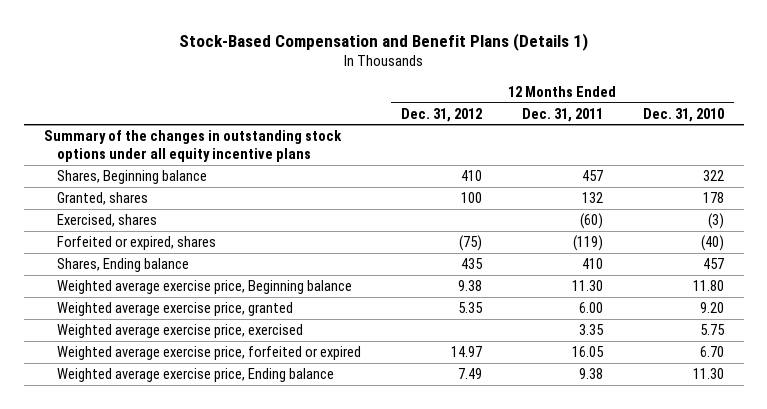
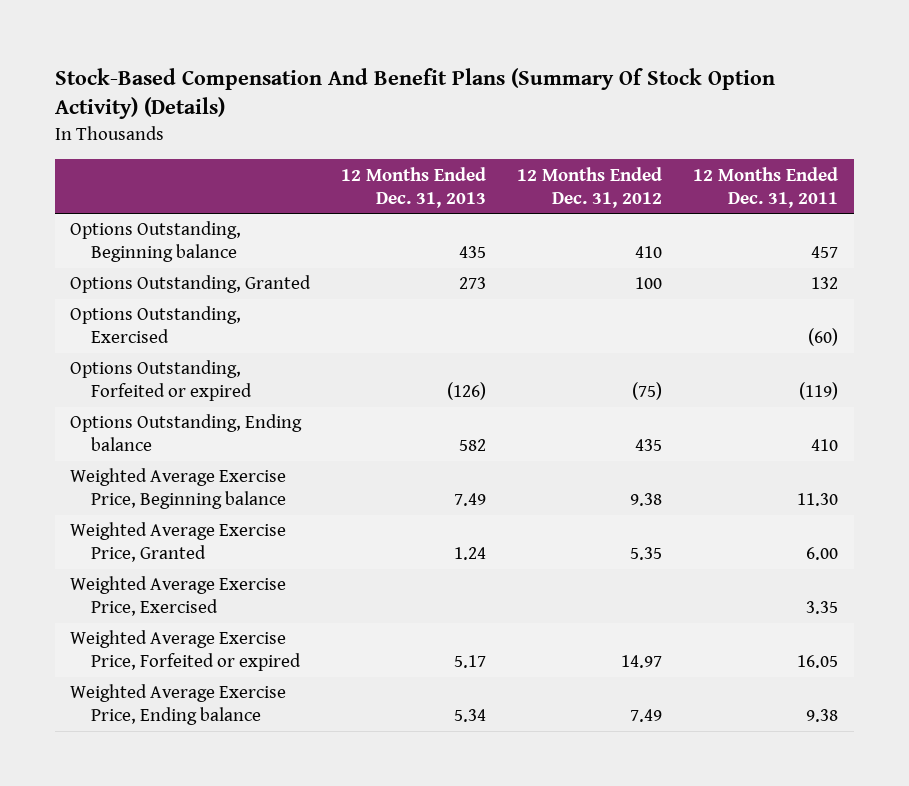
[178,32,588,51] Stock-Based Compensation and Benefit Plans (Details 1) -> [54,67,775,120] Stock-Based Compensation And Benefit Plans (Summary Of Stock Option Activity) (Details)
[642,107,724,122] Dec. 31, 2010 -> none
none -> [341,166,487,208] 12 Months Ended Dec. 31, 2013
[43,129,342,162] Summary of the changes in outstanding stock options under all equity incentive plans -> none
[57,169,208,184] Shares, Beginning balance -> [70,221,242,263] Options Outstanding, Beginning balance
[57,191,149,205] Granted, shares -> [70,275,312,294] Options Outstanding, Granted
[57,213,158,227] Exercised, shares -> [70,306,242,344] Options Outstanding, Exercised
[57,235,217,250] Forfeited or expired, shares -> [70,360,252,402] Options Outstanding, Forfeited or expired
[57,257,190,272] Shares, Ending balance -> [70,414,303,452] Options Outstanding, Ending balance
[57,279,353,294] Weighted average exercise price, Beginning balance -> [70,468,287,510] Weighted Average Exercise Price, Beginning balance
[57,301,294,316] Weighted average exercise price, granted -> [70,522,287,563] Weighted Average Exercise Price, Granted
[57,323,304,338] Weighted average exercise price, exercised -> [70,576,287,617] Weighted Average Exercise Price, Exercised
[57,345,362,360] Weighted average exercise price, forfeited or expired -> [70,630,301,672] Weighted Average Exercise Price, Forfeited or expired
[57,367,335,382] Weighted average exercise price, Ending balance -> [70,684,287,726] Weighted Average Exercise Price, Ending balance

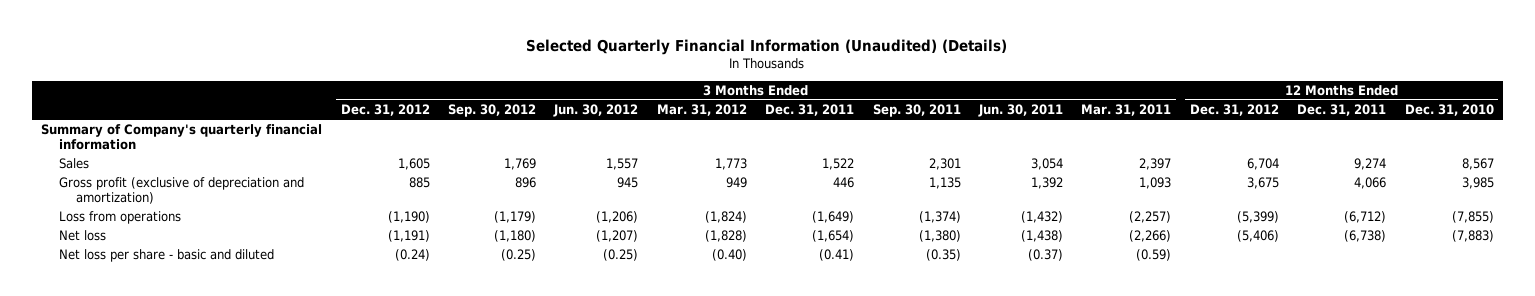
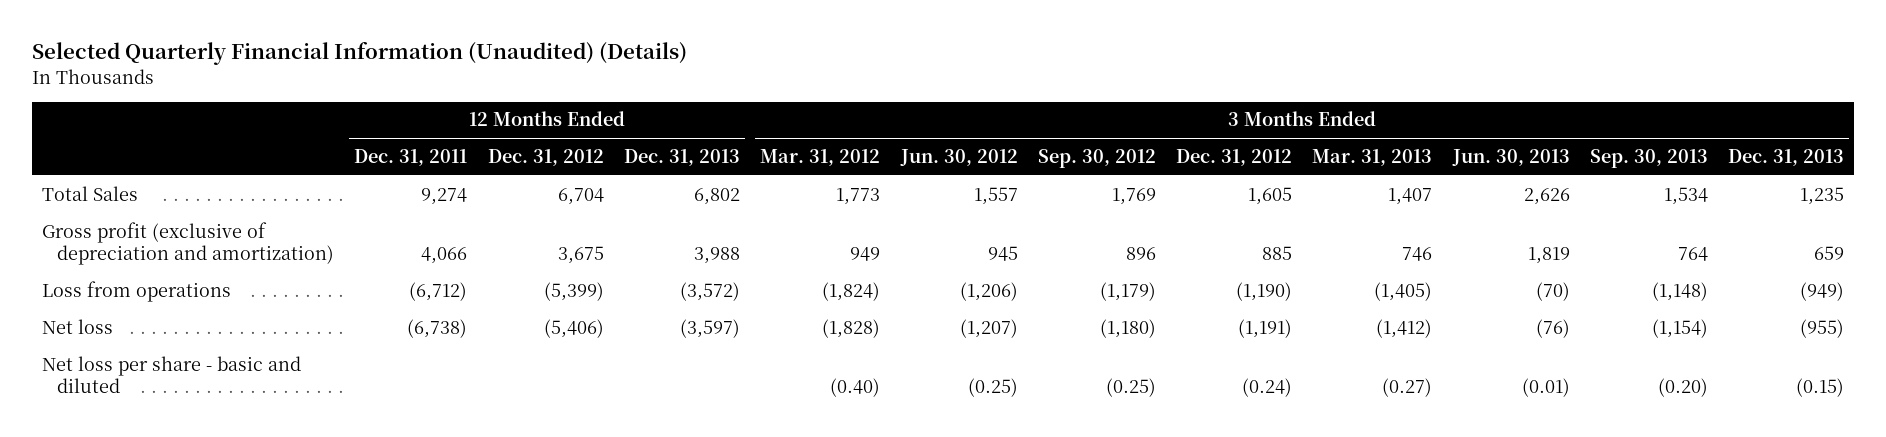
[765,103,855,116] Dec. 31, 2011 -> none
[872,103,961,117] Sep. 30, 2011 -> none
[978,103,1064,117] Jun. 30, 2011 -> none
[1081,103,1172,116] Mar. 31, 2011 -> none
[1404,103,1494,116] Dec. 31, 2010 -> none
none -> [623,148,740,166] Dec. 31, 2013
none -> [1312,148,1433,166] Mar. 31, 2013
none -> [1451,148,1570,166] Jun. 30, 2013
none -> [1590,148,1709,168] Sep. 30, 2013
none -> [1728,148,1845,166] Dec. 31, 2013
[41,124,323,150] Summary of Company's quarterly financial information -> none
[58,158,89,170] Sales -> [41,185,138,201] Total Sales

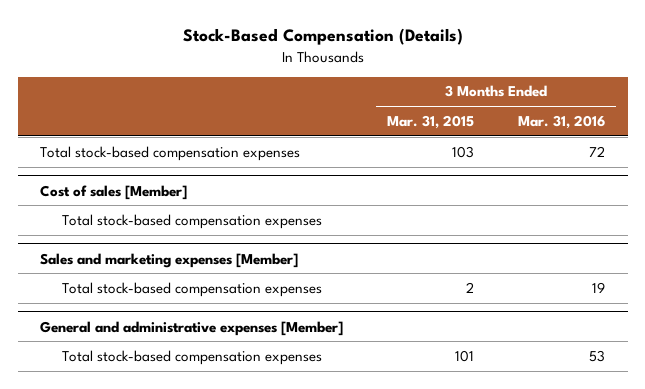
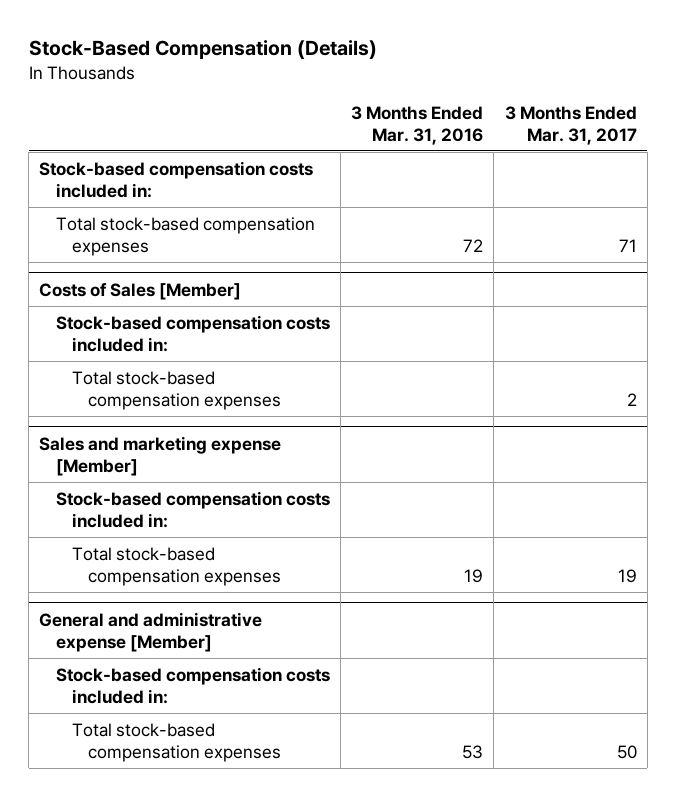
[387,114,475,129] Mar. 31, 2015 -> none
none -> [504,105,637,145] 3 Months Ended Mar. 31, 2017
none -> [39,160,314,198] Stock-based compensation costs included in:
[39,184,187,200] Cost of sales [Member] -> [39,282,242,300] Costs of Sales [Member]
none -> [55,314,330,352] Stock-based compensation costs included in:
[39,252,298,268] Sales and marketing expenses [Member] -> [39,435,282,476] Sales and marketing expense [Member]
none -> [55,490,330,528] Stock-based compensation costs included in:
[39,320,343,336] General and administrative expenses [Member] -> [39,611,263,652] General and administrative expense [Member]
none -> [55,666,330,704] Stock-based compensation costs included in:

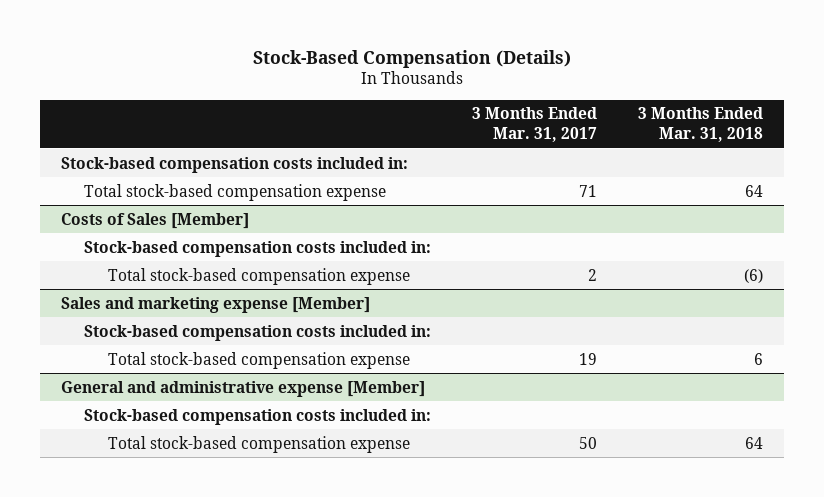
[351,105,484,145] 3 Months Ended Mar. 31, 2016 -> none
none -> [638,107,764,143] 3 Months Ended Mar. 31, 2018
[55,216,315,256] Total stock-based compensation expenses -> [84,183,387,201] Total stock-based compensation expense
[71,370,282,410] Total stock-based compensation expenses -> [108,267,411,285] Total stock-based compensation expense
[71,546,282,586] Total stock-based compensation expenses -> [108,351,411,369] Total stock-based compensation expense
[71,722,282,762] Total stock-based compensation expenses -> [108,435,411,453] Total stock-based compensation expense

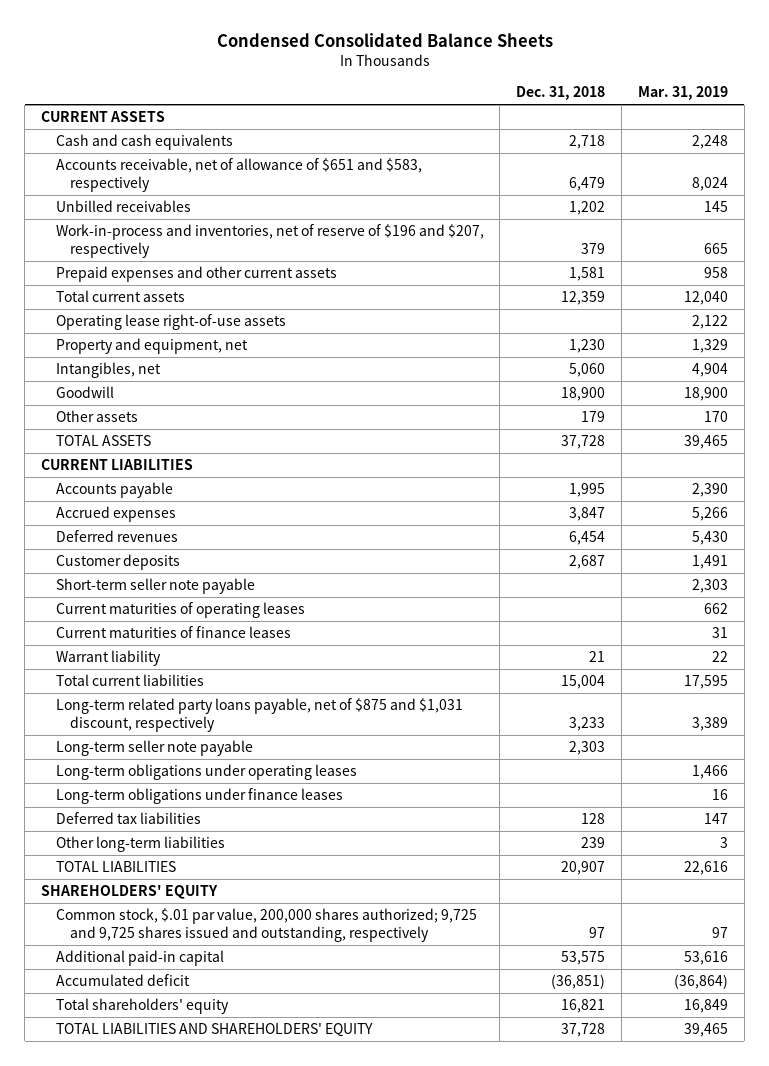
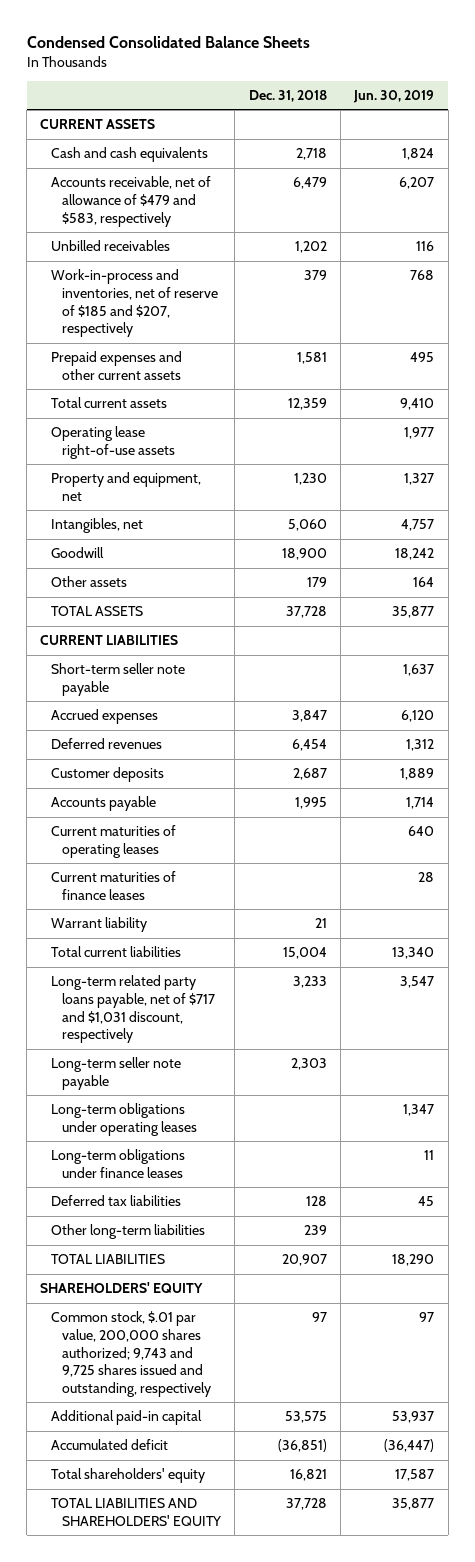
[638,86,729,101] Mar. 31, 2019 -> none
none -> [353,89,435,103] Jun. 30, 2019
[55,158,422,192] Accounts receivable, net of allowance of $651 and $583, respectively -> [51,176,212,227] Accounts receivable, net of allowance of $479 and $583, respectively
[55,224,484,258] Work-in-process and inventories, net of reserve of $196 and $207, respectively -> [51,269,218,338] Work-in-process and inventories, net of reserve of $185 and $207, respectively
[55,578,255,595] Short-term seller note payable -> [51,663,186,696] Short-term seller note payable
[55,482,173,499] Accounts payable -> [51,796,157,812] Accounts payable
[55,698,463,732] Long-term related party loans payable, net of $875 and $1,031 discount, respectively -> [51,975,215,1044] Long-term related party loans payable, net of $717 and $1,031 discount, respectively
[55,908,477,942] Common stock, $.01 par value, 200,000 shares authorized; 9,725 and 9,725 shares issued and outstanding, respectively -> [51,1311,211,1397] Common stock, $.01 par value, 200,000 shares authorized; 9,743 and 9,725 shares issued and outstanding, respectively

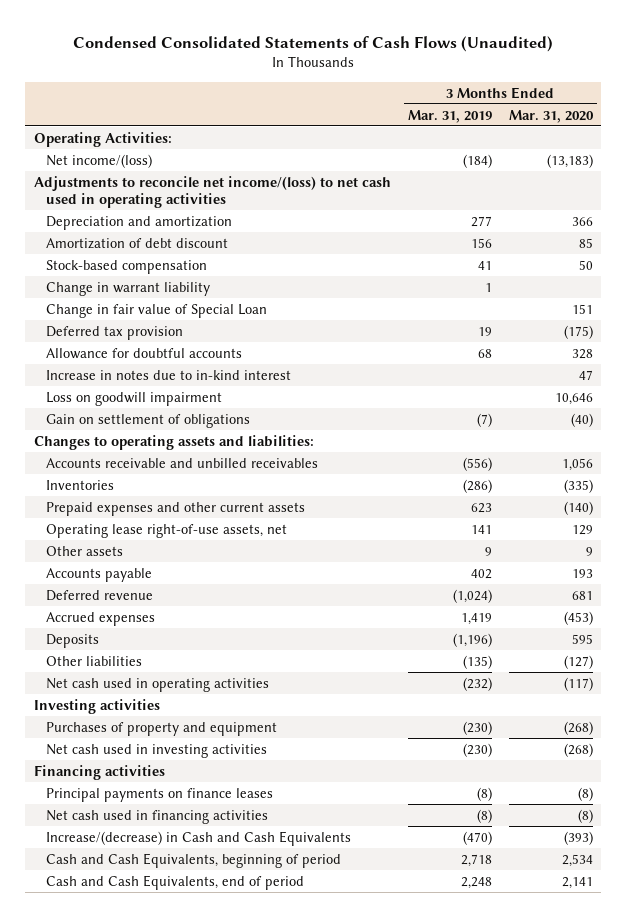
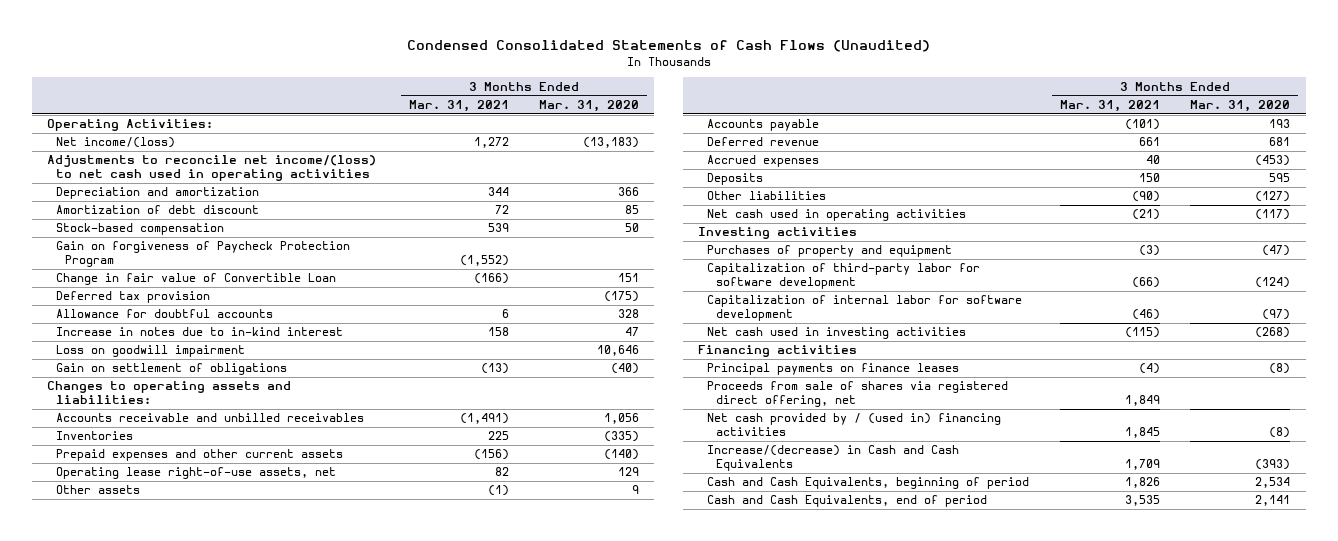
[407,109,492,123] Mar. 31, 2019 -> none
none -> [408,99,509,112] Mar. 31, 2021
[46,281,211,296] Change in warrant liability -> none
none -> [56,241,351,267] Gain on forgiveness of Paycheck Protection Program
[46,303,268,318] Change in fair value of Special Loan -> [56,273,337,286] Change in fair value of Convertible Loan
[563,720,593,735] (268) -> [1262,245,1291,257] (47)
none -> [707,263,981,289] Capitalization of third-party labor for software development
none -> [707,295,1023,321] Capitalization of internal labor for software development
none -> [707,381,1009,407] Proceeds from sale of shares via registered direct offering, net
[46,809,269,824] Net cash used in financing activities -> [707,413,1002,436] Net cash provided by / (used in) financing activities

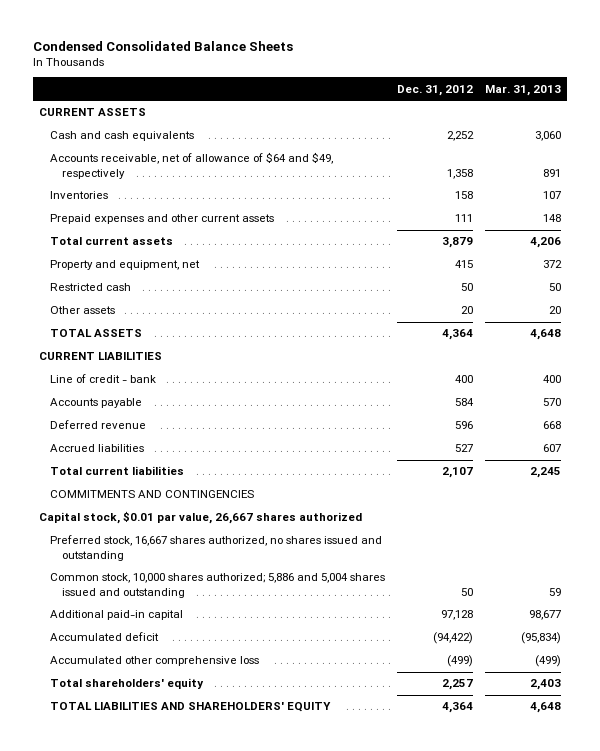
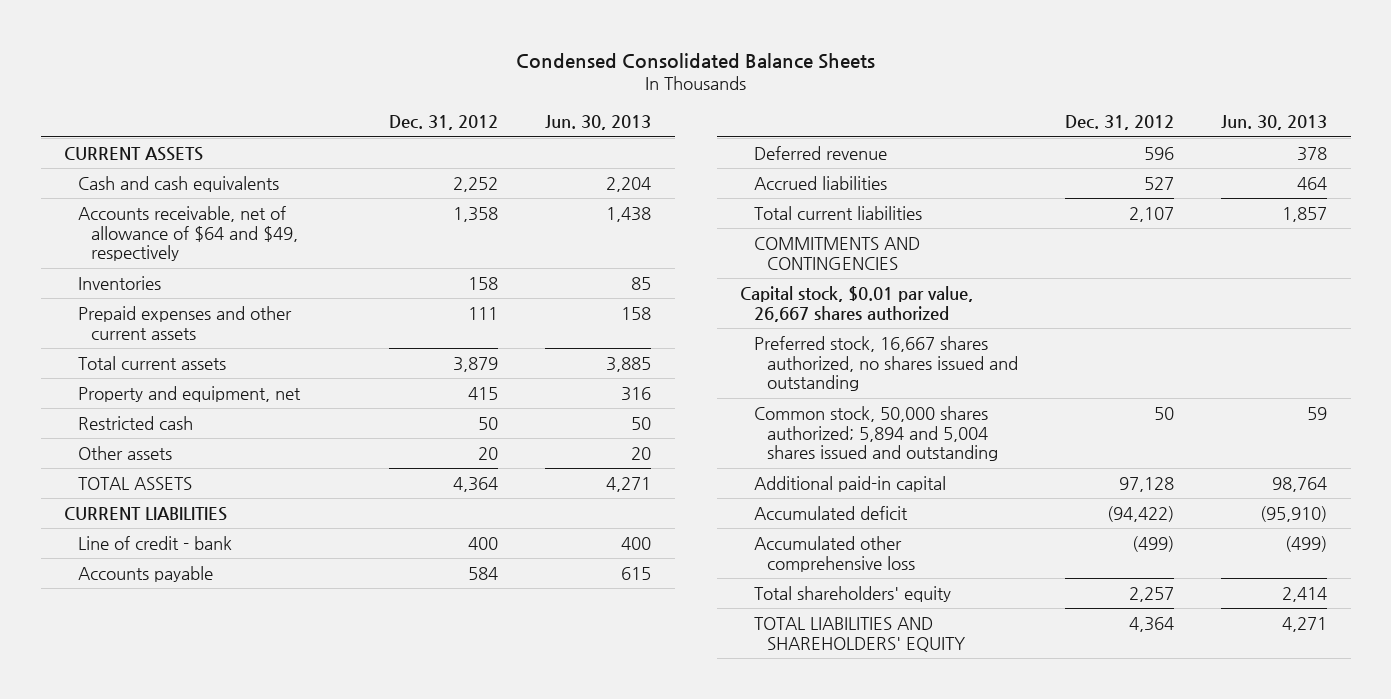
[484,84,561,96] Mar. 31, 2013 -> none
none -> [545,115,652,131] Jun. 30, 2013
[50,573,386,598] Common stock, 10,000 shares authorized; 5,886 and 5,004 shares issued and outstanding -> [753,406,998,462] Common stock, 50,000 shares authorized; 5,894 and 5,004 shares issued and outstanding

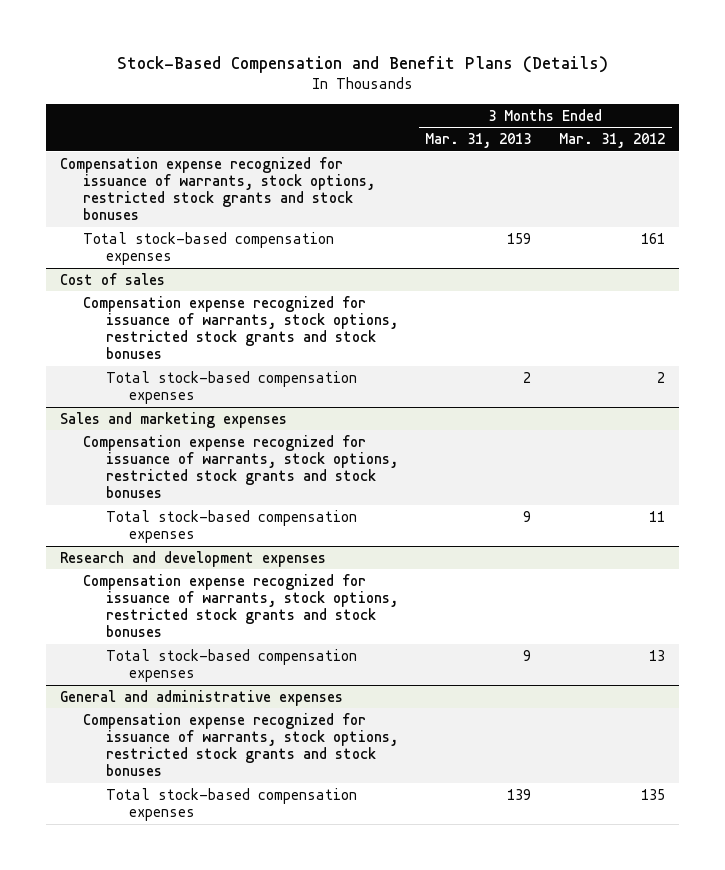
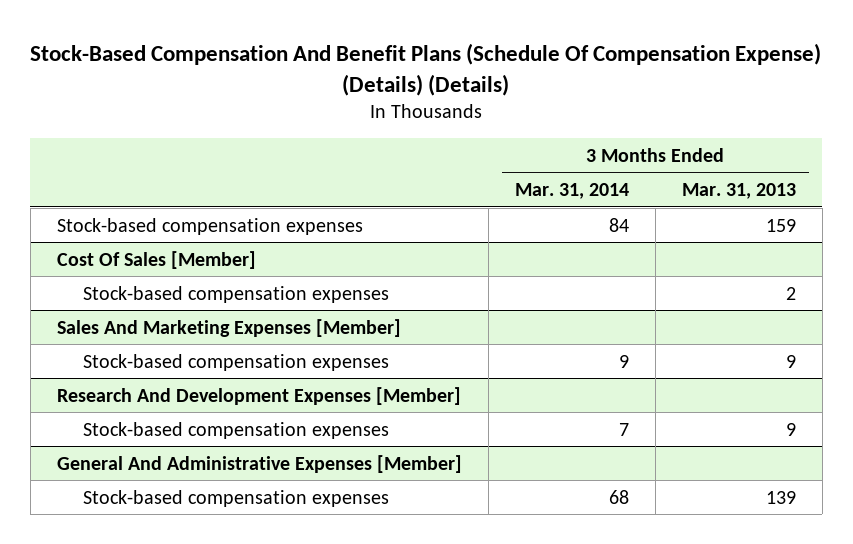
[116,56,608,74] Stock-Based Compensation and Benefit Plans (Details) -> [30,43,822,96] Stock-Based Compensation And Benefit Plans (Schedule Of Compensation Expense) (Details) (Details)
[559,133,666,149] Mar. 31, 2012 -> none
none -> [514,183,629,200] Mar. 31, 2014
[60,156,376,221] Compensation expense recognized for issuance of warrants, stock options, restricted stock grants and stock bonuses -> none
[83,295,398,360] Compensation expense recognized for issuance of warrants, stock options, restricted stock grants and stock bonuses -> none
[83,434,398,499] Compensation expense recognized for issuance of warrants, stock options, restricted stock grants and stock bonuses -> none
[83,573,398,638] Compensation expense recognized for issuance of warrants, stock options, restricted stock grants and stock bonuses -> none
[83,712,398,777] Compensation expense recognized for issuance of warrants, stock options, restricted stock grants and stock bonuses -> none
[83,231,335,265] Total stock-based compensation expenses -> [56,217,363,235] Stock-based compensation expenses
[60,272,166,285] Cost of sales -> [56,250,256,269] Cost Of Sales [Member]
[105,370,357,404] Total stock-based compensation expenses -> [82,285,389,303] Stock-based compensation expenses
[60,411,288,428] Sales and marketing expenses -> [56,318,401,337] Sales And Marketing Expenses [Member]
[105,509,357,543] Total stock-based compensation expenses -> [82,353,389,371] Stock-based compensation expenses
[60,550,327,567] Research and development expenses -> [56,386,461,405] Research And Development Expenses [Member]
[105,648,357,682] Total stock-based compensation expenses -> [82,421,389,439] Stock-based compensation expenses
[60,689,344,706] General and administrative expenses -> [56,454,462,473] General And Administrative Expenses [Member]
[105,787,357,821] Total stock-based compensation expenses -> [82,489,389,507] Stock-based compensation expenses

